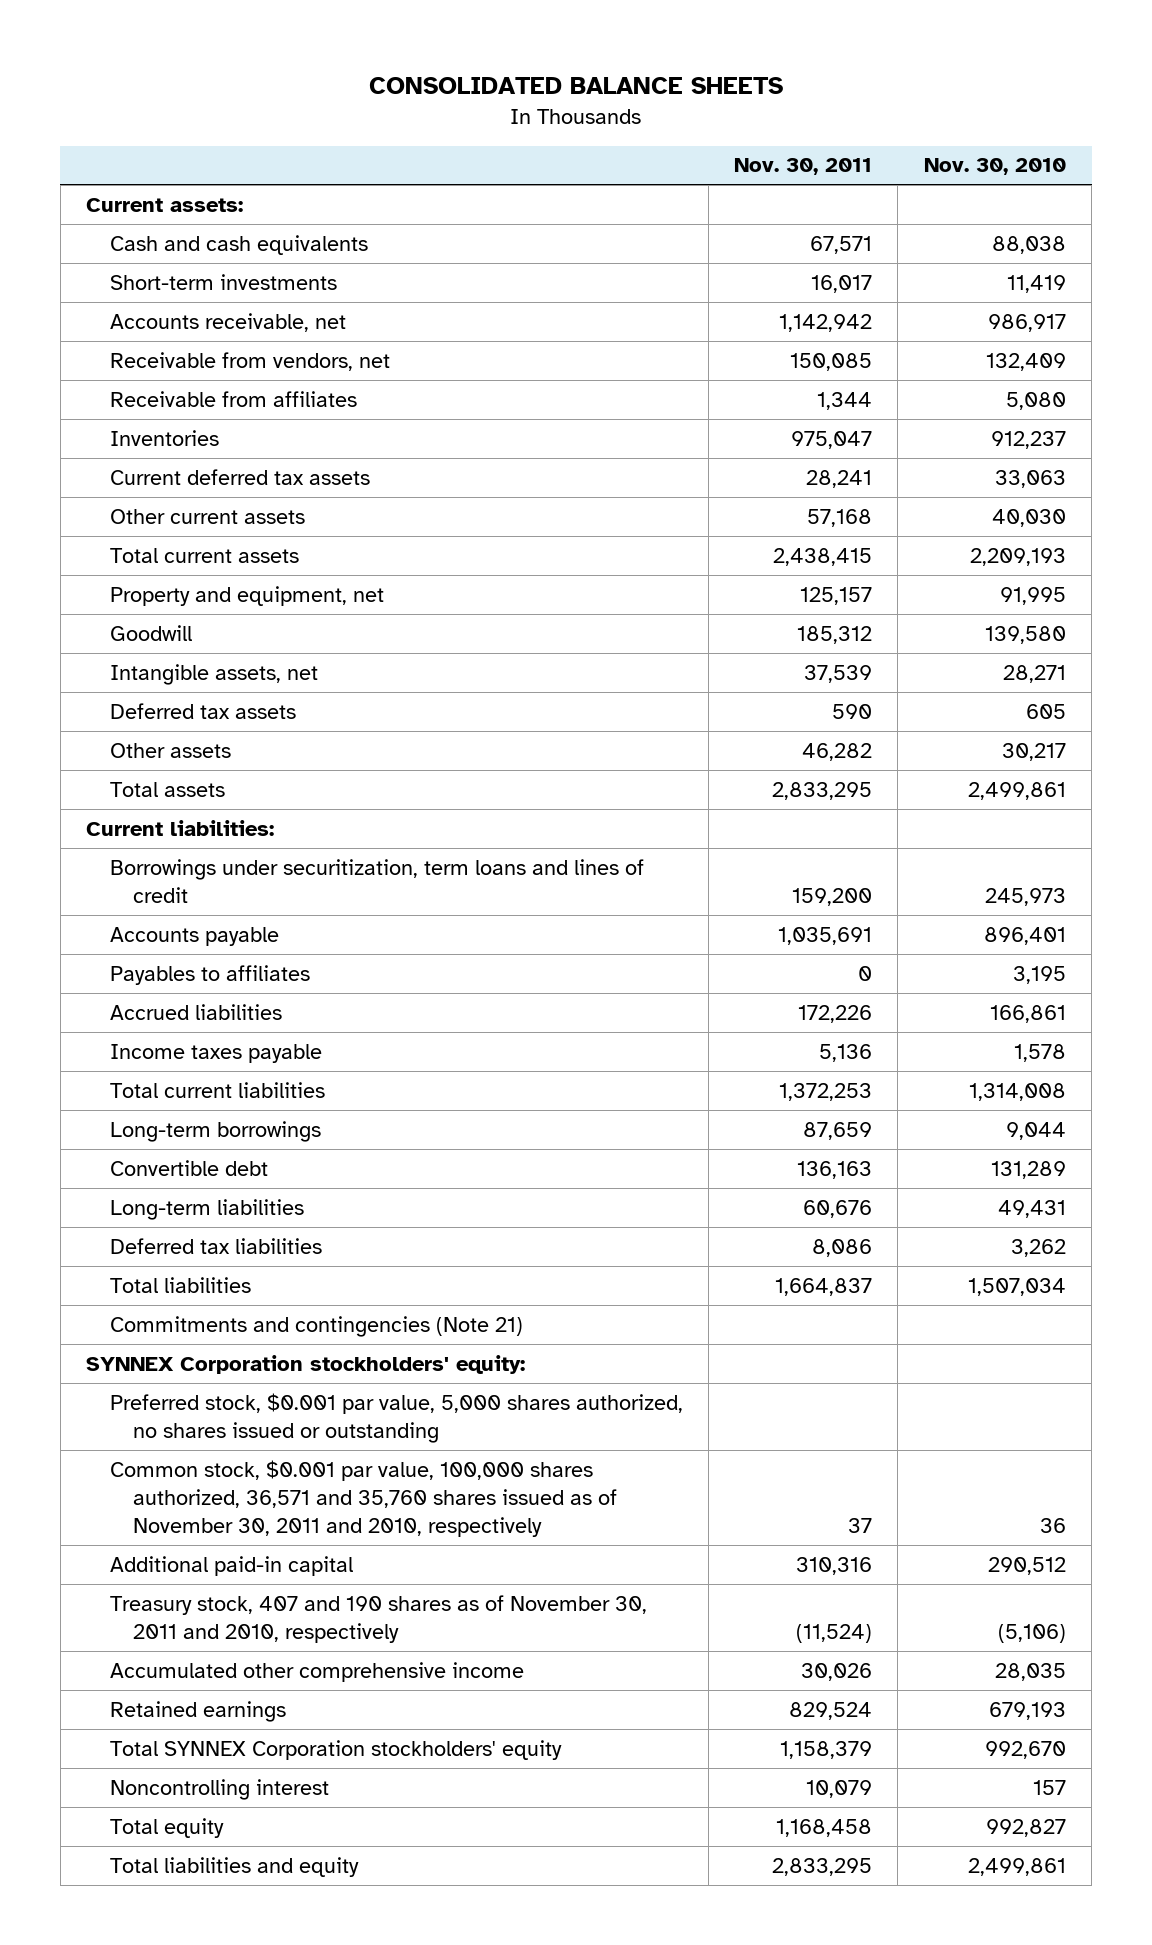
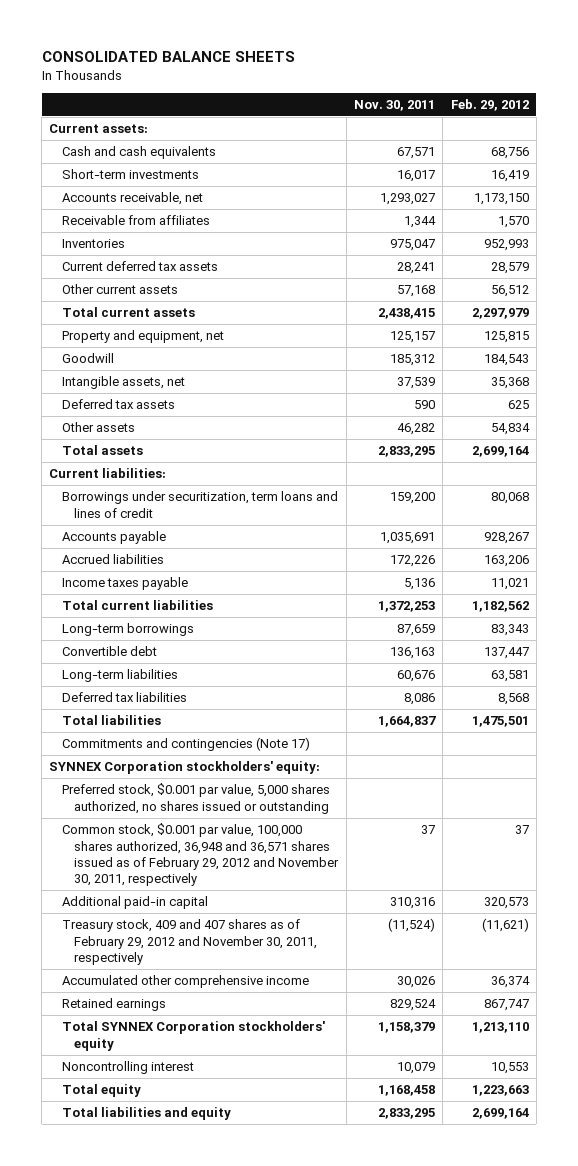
[923,158,1066,176] Nov. 30, 2010 -> none
none -> [450,98,529,111] Feb. 29, 2012
[109,351,390,371] Receivable from vendors, net -> none
[779,313,873,332] 1,142,942 -> [379,193,435,206] 1,293,027
[109,964,310,985] Payables to affiliates -> none
[109,1315,523,1337] Commitments and contingencies (Note 21) -> [61,737,310,752] Commitments and contingencies (Note 17)
[109,1459,617,1537] Common stock, $0.001 par value, 100,000 shares authorized, 36,571 and 35,760 shares issued as of November 30, 2011 and 2010, respectively -> [61,823,340,887] Common stock, $0.001 par value, 100,000 shares authorized, 36,948 and 36,571 shares issued as of February 29, 2012 and November 30, 2011, respectively
[109,1594,647,1643] Treasury stock, 407 and 190 shares as of November 30, 2011 and 2010, respectively -> [61,919,318,965] Treasury stock, 409 and 407 shares as of February 29, 2012 and November 30, 2011, respectively

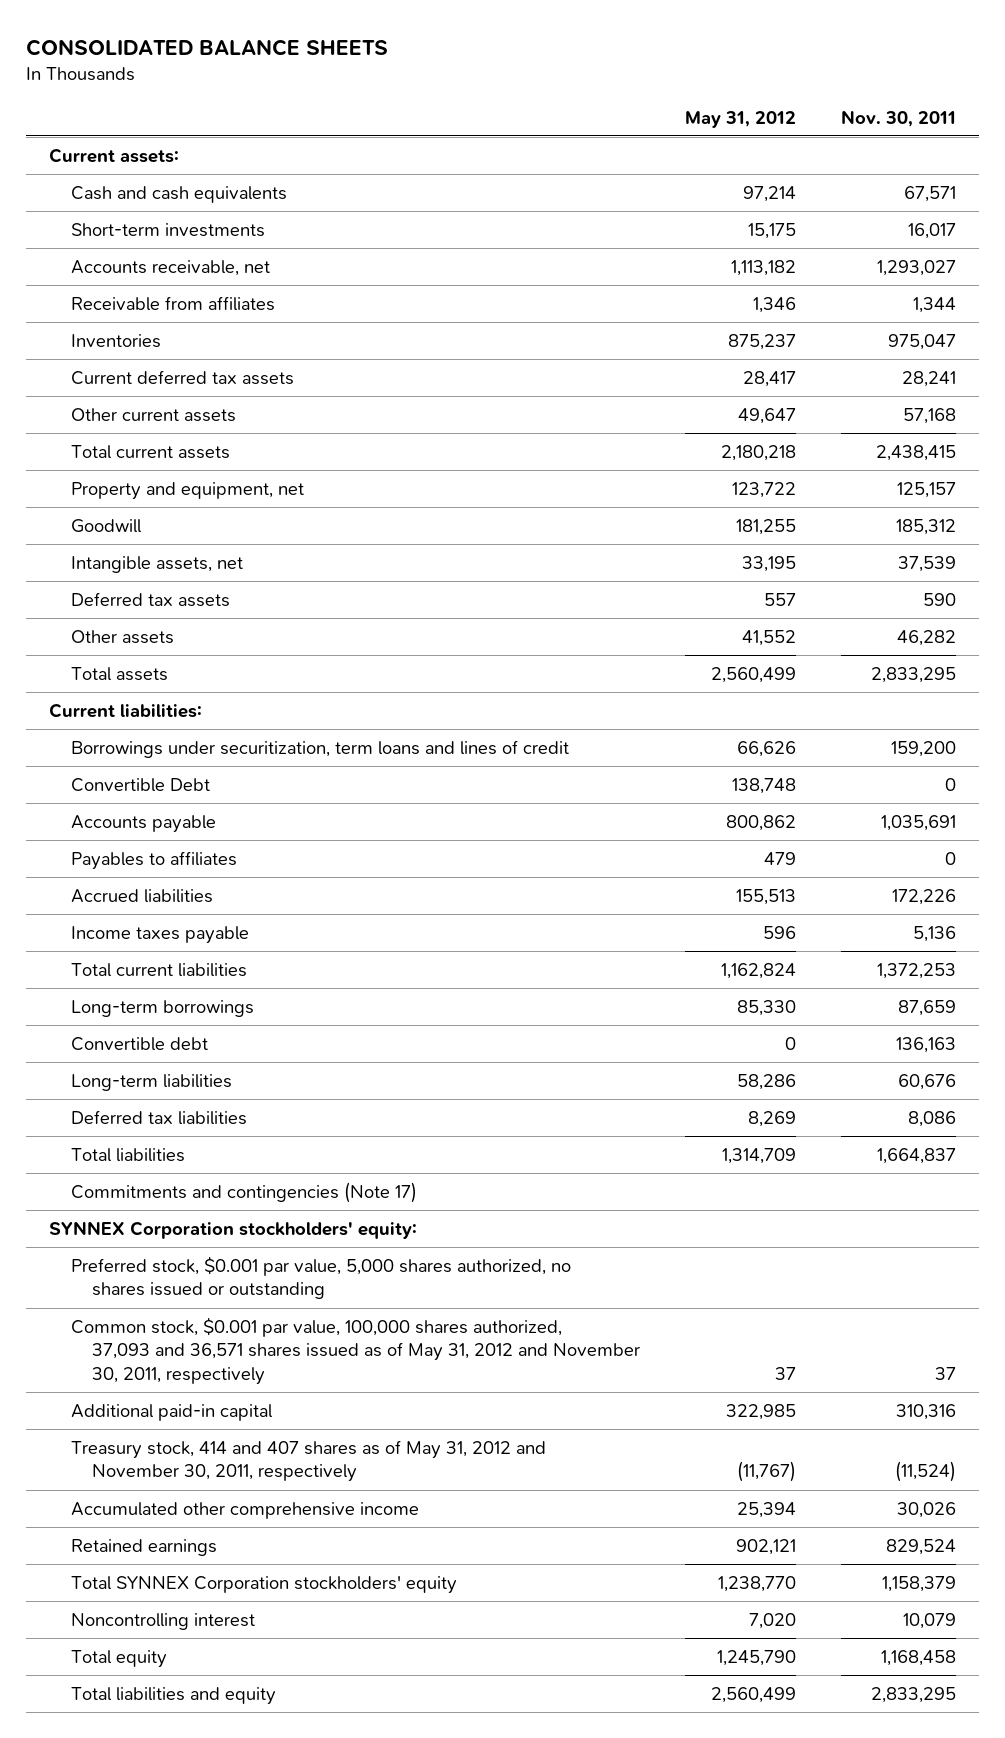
[450,98,529,111] Feb. 29, 2012 -> none
none -> [685,110,797,128] May 31, 2012
none -> [70,777,210,792] Convertible Debt
none -> [70,850,237,870] Payables to affiliates
[61,823,340,887] Common stock, $0.001 par value, 100,000 shares authorized, 36,948 and 36,571 shares issued as of February 29, 2012 and November 30, 2011, respectively -> [70,1316,641,1386] Common stock, $0.001 par value, 100,000 shares authorized, 37,093 and 36,571 shares issued as of May 31, 2012 and November 30, 2011, respectively
[61,919,318,965] Treasury stock, 409 and 407 shares as of February 29, 2012 and November 30, 2011, respectively -> [70,1439,546,1483] Treasury stock, 414 and 407 shares as of May 31, 2012 and November 30, 2011, respectively

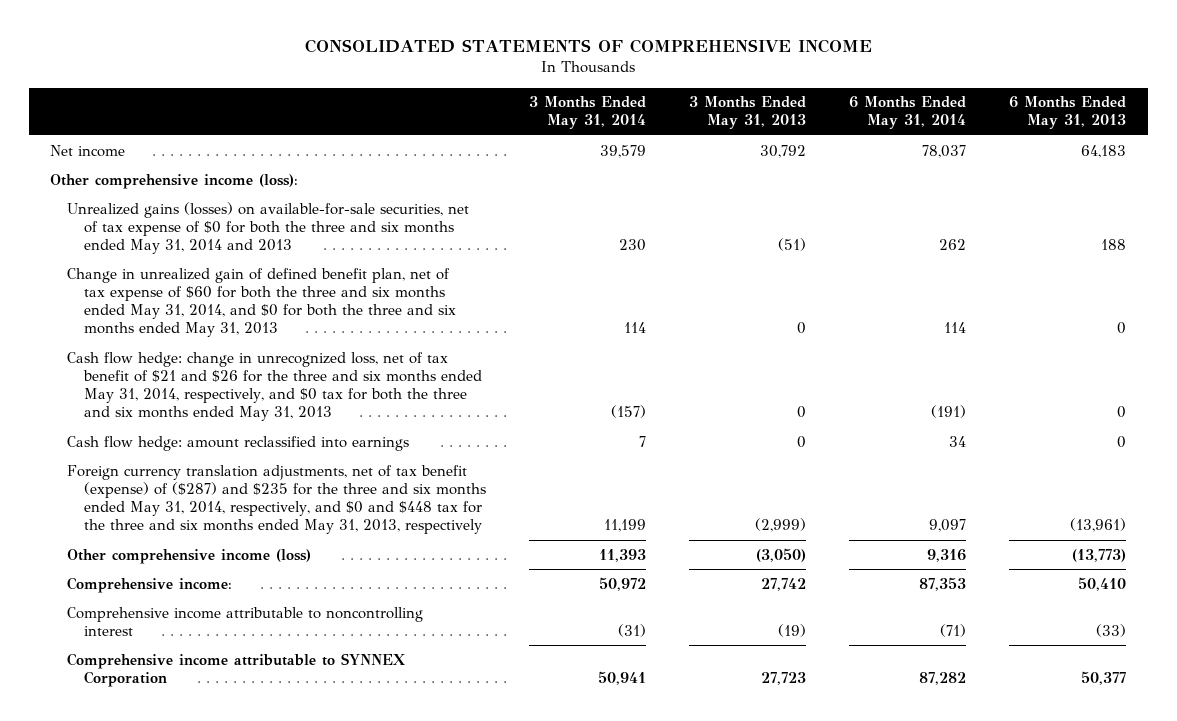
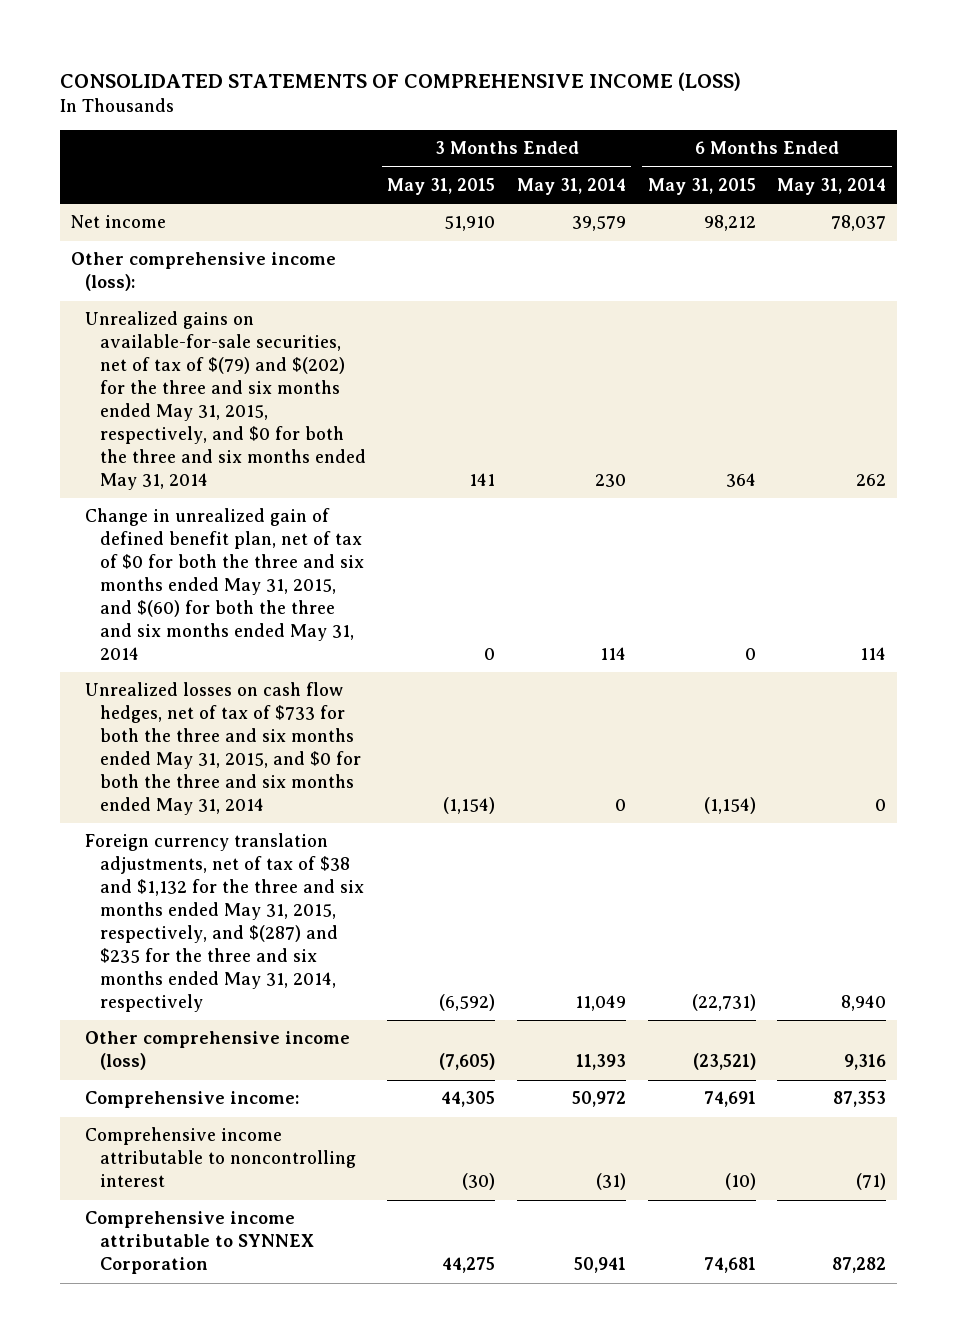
[305,39,873,54] CONSOLIDATED STATEMENTS OF COMPREHENSIVE INCOME -> [59,71,741,91] CONSOLIDATED STATEMENTS OF COMPREHENSIVE INCOME (LOSS)
[689,96,807,130] 3 Months Ended May 31, 2013 -> none
[1009,96,1127,130] 6 Months Ended May 31, 2013 -> none
none -> [387,177,496,195] May 31, 2015
none -> [647,177,756,195] May 31, 2015
[67,435,410,451] Cash flow hedge: amount reclassified into earnings -> none
[67,201,470,255] Unrealized gains (losses) on available-for-sale securities, net of tax expense of $0 for both the three and six months ended May 31, 2014 and 2013 -> [85,311,366,491] Unrealized gains on available-for-sale securities, net of tax of $(79) and $(202) for the three and six months ended May 31, 2015, respectively, and $0 for both the three and six months ended May 31, 2014
[67,267,456,338] Change in unrealized gain of defined benefit plan, net of tax expense of $60 for both the three and six months ended May 31, 2014, and $0 for both the three and six months ended May 31, 2013 -> [85,508,364,661] Change in unrealized gain of defined benefit plan, net of tax of $0 for both the three and six months ended May 31, 2015, and $(60) for both the three and six months ended May 31, 2014
[67,351,482,422] Cash flow hedge: change in unrecognized loss, net of tax benefit of $21 and $26 for the three and six months ended May 31, 2014, respectively, and $0 tax for both the three and six months ended May 31, 2013 -> [85,682,361,816] Unrealized losses on cash flow hedges, net of tax of $733 for both the three and six months ended May 31, 2015, and $0 for both the three and six months ended May 31, 2014
[610,405,646,419] (157) -> [614,799,626,812] 0
[931,405,967,419] (191) -> [875,799,887,812] 0
[67,464,486,535] Foreign currency translation adjustments, net of tax benefit (expense) of ($287) and $235 for the three and six months ended May 31, 2014, respectively, and $0 and $448 tax for the three and six months ended May 31, 2013, respectively -> [85,833,364,1013] Foreign currency translation adjustments, net of tax of $38 and $1,132 for the three and six months ended May 31, 2015, respectively, and $(287) and $235 for the three and six months ended May 31, 2014, respectively
[603,519,646,533] 11,199 -> [574,995,626,1012] 11,049
[929,519,967,533] 9,097 -> [841,995,887,1012] 8,940

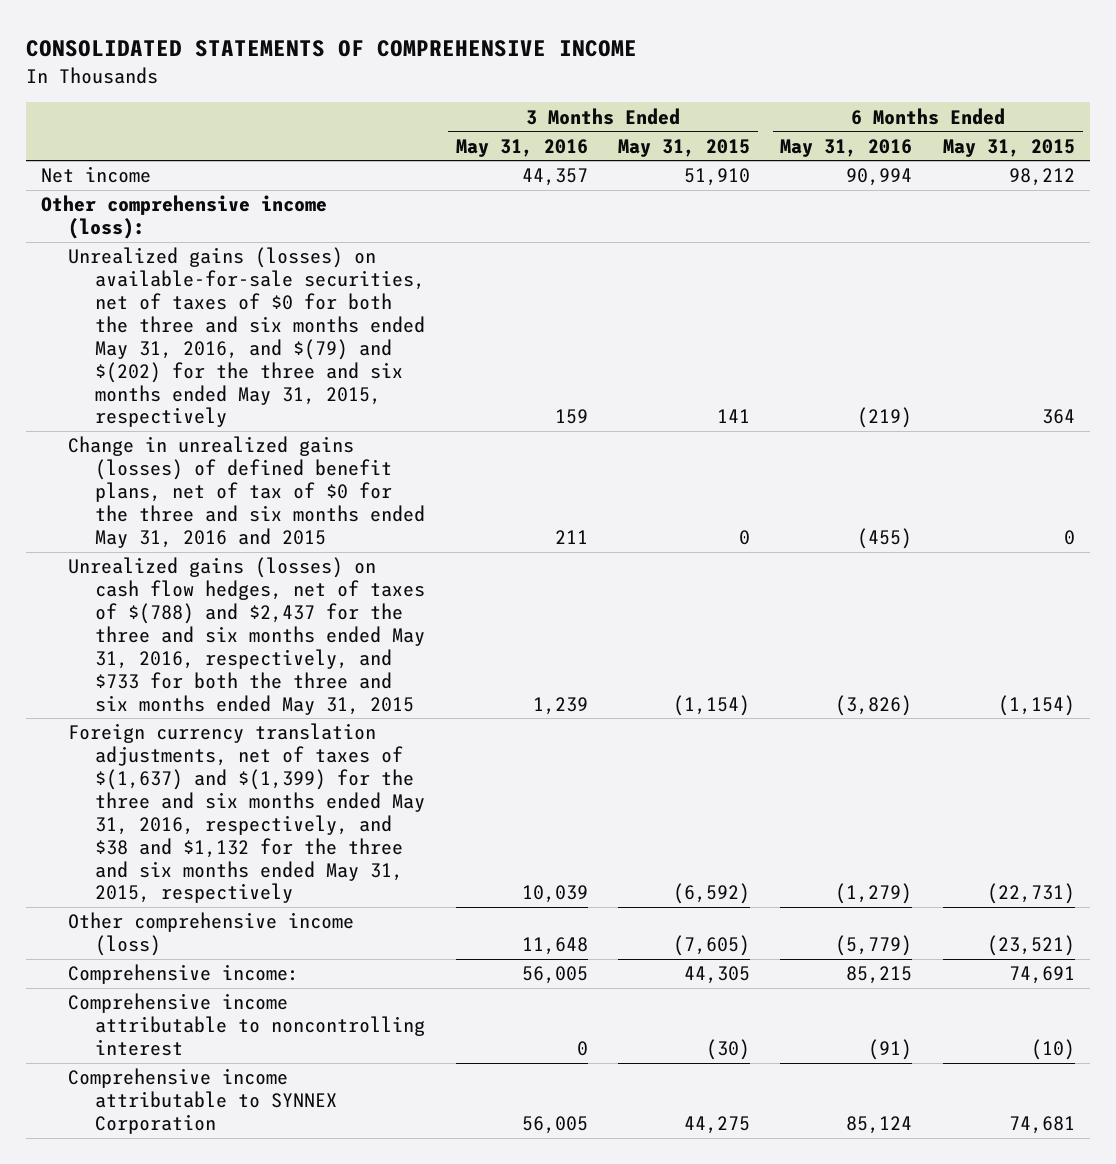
[59,71,741,91] CONSOLIDATED STATEMENTS OF COMPREHENSIVE INCOME (LOSS) -> [26,40,638,58] CONSOLIDATED STATEMENTS OF COMPREHENSIVE INCOME
[516,177,626,195] May 31, 2014 -> none
[777,177,887,195] May 31, 2014 -> none
none -> [455,138,588,157] May 31, 2016
none -> [780,138,913,157] May 31, 2016
[85,311,366,491] Unrealized gains on available-for-sale securities, net of tax of $(79) and $(202) for the three and six months ended May 31, 2015, respectively, and $0 for both the three and six months ended May 31, 2014 -> [68,247,426,428] Unrealized gains (losses) on available-for-sale securities, net of taxes of $0 for both the three and six months ended May 31, 2016, and $(79) and $(202) for the three and six months ended May 31, 2015, respectively
[85,508,364,661] Change in unrealized gain of defined benefit plan, net of tax of $0 for both the three and six months ended May 31, 2015, and $(60) for both the three and six months ended May 31, 2014 -> [68,436,426,548] Change in unrealized gains (losses) of defined benefit plans, net of tax of $0 for the three and six months ended May 31, 2016 and 2015
[85,682,361,816] Unrealized losses on cash flow hedges, net of tax of $733 for both the three and six months ended May 31, 2015, and $0 for both the three and six months ended May 31, 2014 -> [68,557,426,715] Unrealized gains (losses) on cash flow hedges, net of taxes of $(788) and $2,437 for the three and six months ended May 31, 2016, respectively, and $733 for both the three and six months ended May 31, 2015
[85,833,364,1013] Foreign currency translation adjustments, net of tax of $38 and $1,132 for the three and six months ended May 31, 2015, respectively, and $(287) and $235 for the three and six months ended May 31, 2014, respectively -> [68,723,426,904] Foreign currency translation adjustments, net of taxes of $(1,637) and $(1,399) for the three and six months ended May 31, 2016, respectively, and $38 and $1,132 for the three and six months ended May 31, 2015, respectively

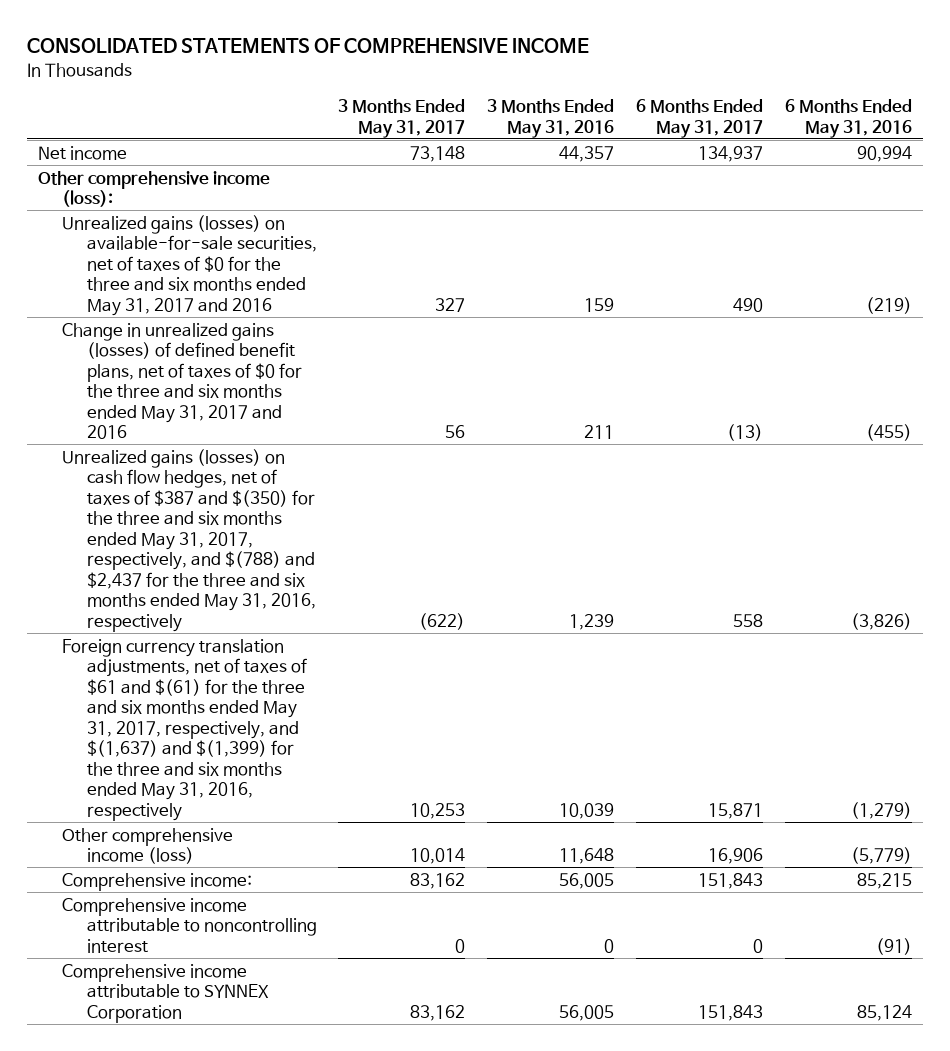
[618,138,751,157] May 31, 2015 -> none
[942,138,1075,157] May 31, 2015 -> none
none -> [338,99,466,138] 3 Months Ended May 31, 2017
none -> [636,99,764,138] 6 Months Ended May 31, 2017
[68,247,426,428] Unrealized gains (losses) on available-for-sale securities, net of taxes of $0 for both the three and six months ended May 31, 2016, and $(79) and $(202) for the three and six months ended May 31, 2015, respectively -> [62,214,317,316] Unrealized gains (losses) on available-for-sale securities, net of taxes of $0 for the three and six months ended May 31, 2017 and 2016
[68,436,426,548] Change in unrealized gains (losses) of defined benefit plans, net of tax of $0 for the three and six months ended May 31, 2016 and 2015 -> [62,322,302,440] Change in unrealized gains (losses) of defined benefit plans, net of taxes of $0 for the three and six months ended May 31, 2017 and 2016
[68,557,426,715] Unrealized gains (losses) on cash flow hedges, net of taxes of $(788) and $2,437 for the three and six months ended May 31, 2016, respectively, and $733 for both the three and six months ended May 31, 2015 -> [62,448,316,632] Unrealized gains (losses) on cash flow hedges, net of taxes of $387 and $(350) for the three and six months ended May 31, 2017, respectively, and $(788) and $2,437 for the three and six months ended May 31, 2016, respectively
[68,723,426,904] Foreign currency translation adjustments, net of taxes of $(1,637) and $(1,399) for the three and six months ended May 31, 2016, respectively, and $38 and $1,132 for the three and six months ended May 31, 2015, respectively -> [62,638,307,821] Foreign currency translation adjustments, net of taxes of $61 and $(61) for the three and six months ended May 31, 2017, respectively, and $(1,637) and $(1,399) for the three and six months ended May 31, 2016, respectively

